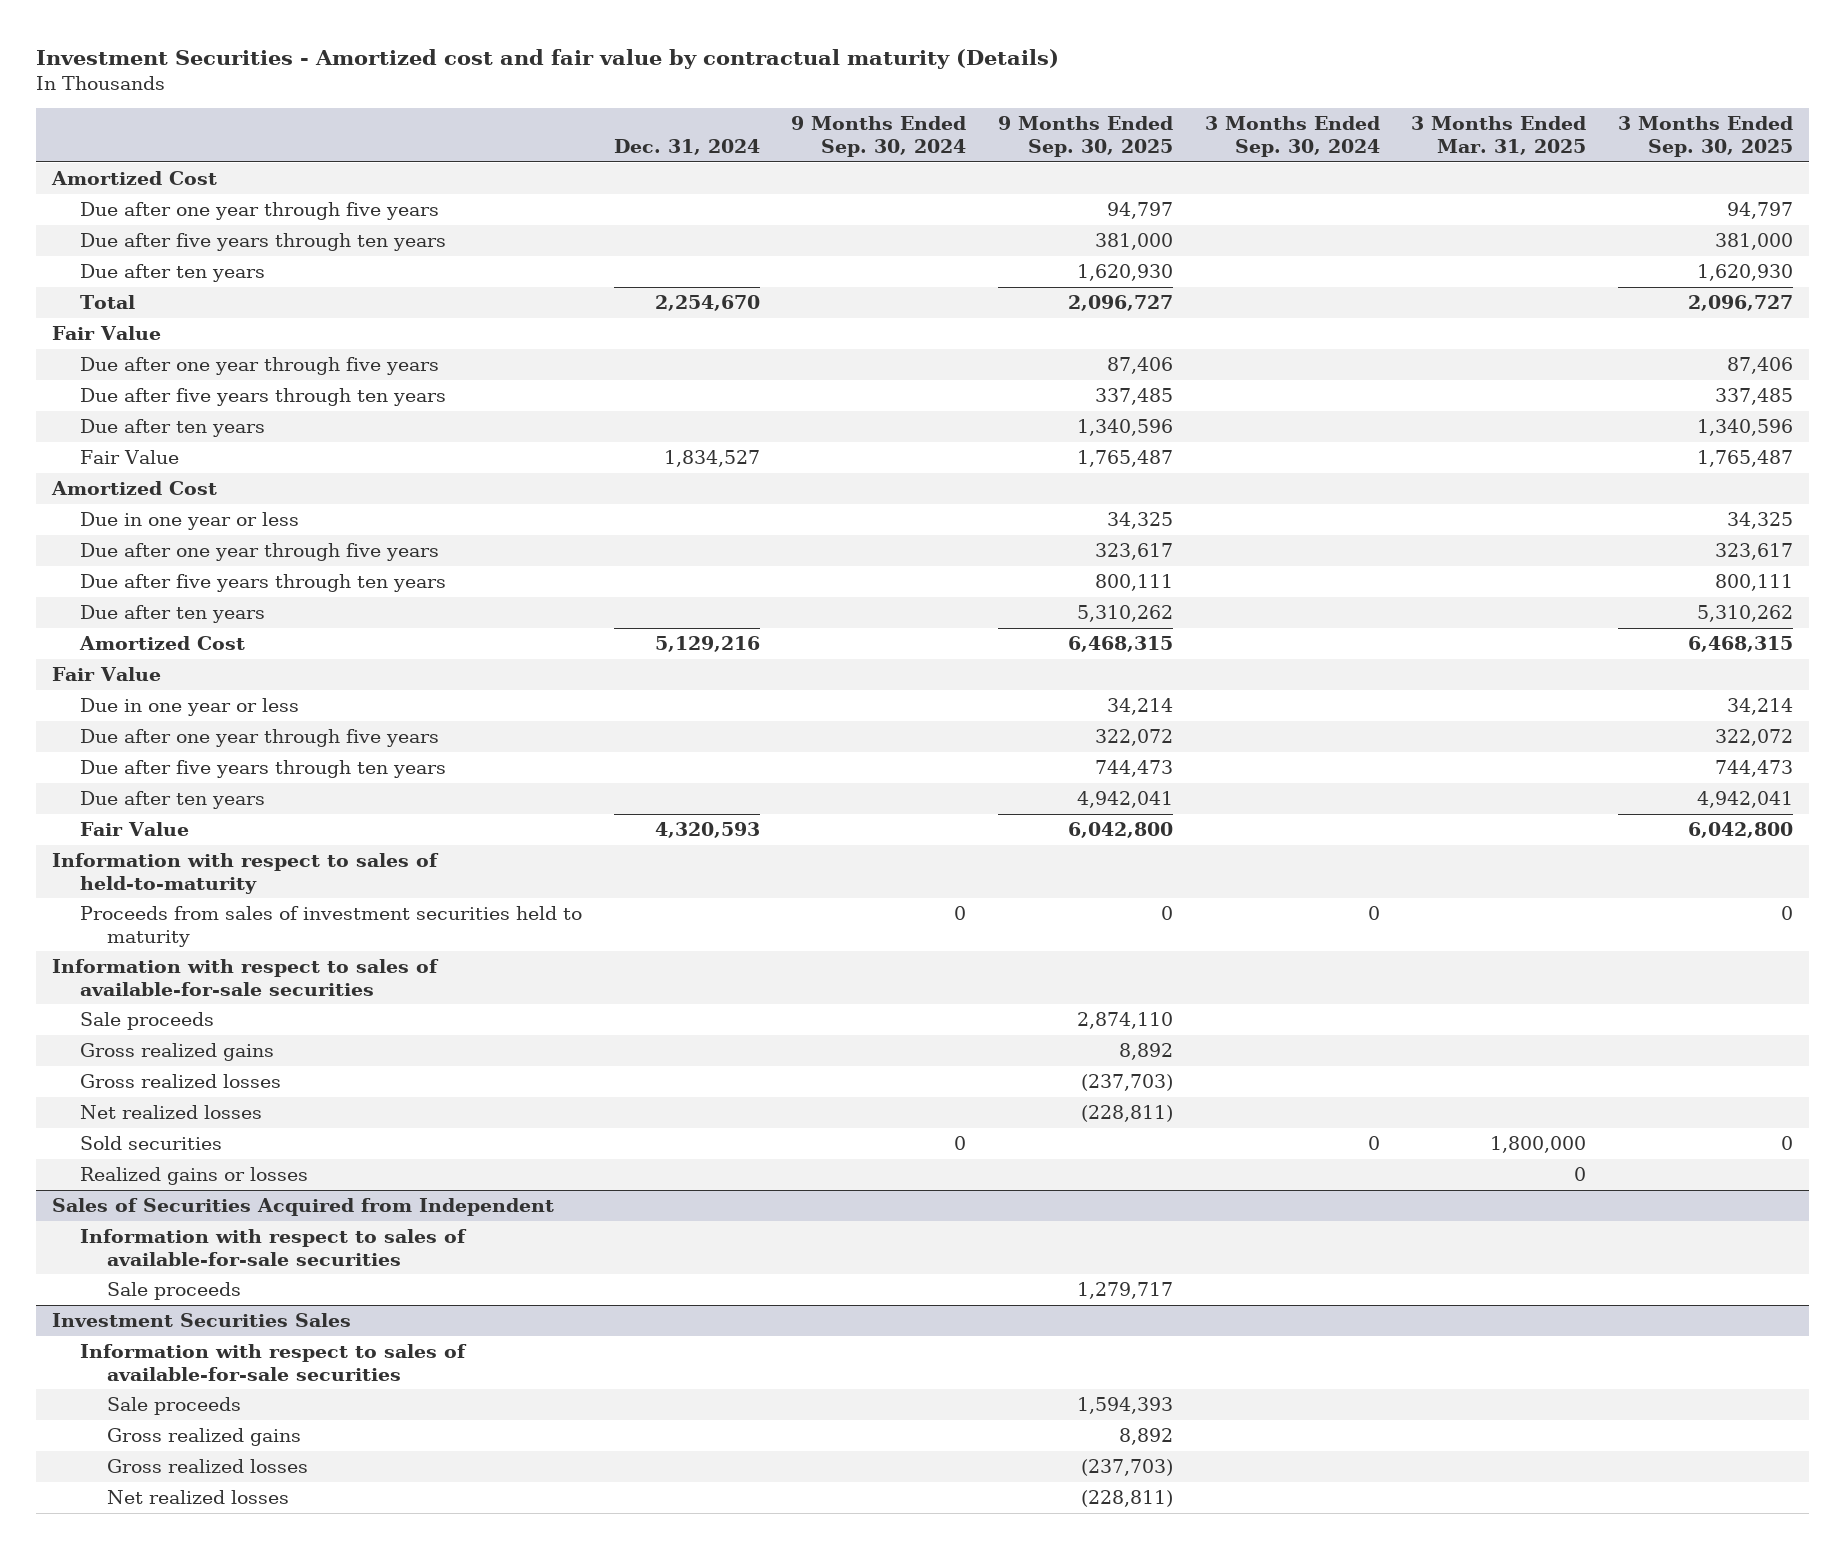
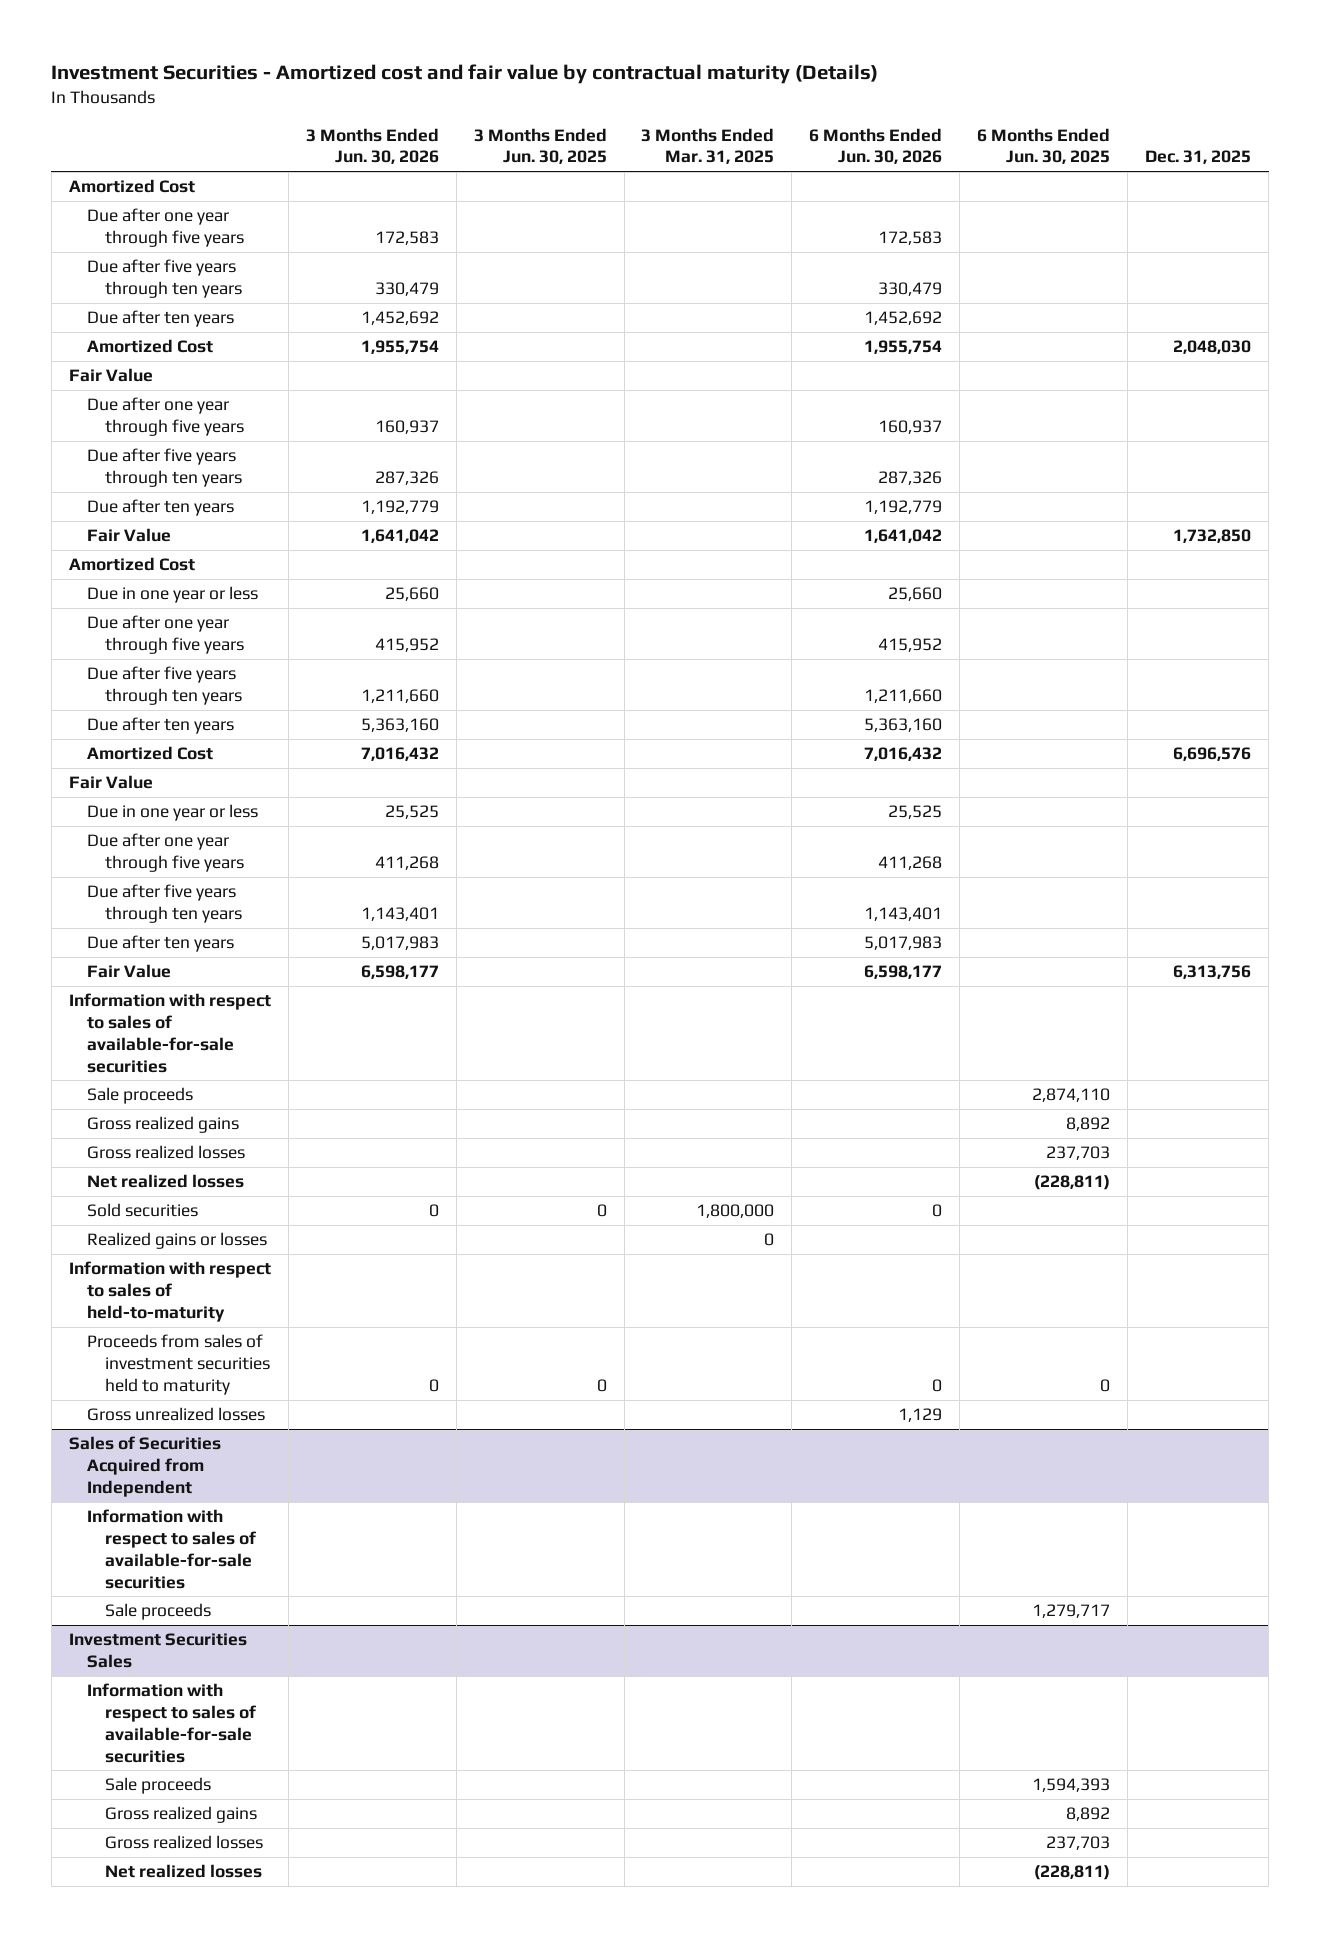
[613,139,760,156] Dec. 31, 2024 -> none
[791,116,967,158] 9 Months Ended Sep. 30, 2024 -> none
[997,116,1173,158] 9 Months Ended Sep. 30, 2025 -> none
[1204,116,1380,158] 3 Months Ended Sep. 30, 2024 -> none
[1618,116,1794,158] 3 Months Ended Sep. 30, 2025 -> none
none -> [305,127,439,165] 3 Months Ended Jun. 30, 2026
none -> [473,127,607,165] 3 Months Ended Jun. 30, 2025
none -> [809,127,943,165] 6 Months Ended Jun. 30, 2026
none -> [977,127,1111,165] 6 Months Ended Jun. 30, 2025
none -> [1145,150,1252,165] Dec. 31, 2025
[79,295,135,310] Total -> [86,339,213,354] Amortized Cost
[52,853,440,894] Information with respect to sales of held-to-maturity -> [68,1261,271,1322] Information with respect to sales of held-to-maturity
[79,906,582,947] Proceeds from sales of investment securities held to maturity -> [86,1334,270,1395] Proceeds from sales of investment securities held to maturity
none -> [86,1407,265,1422] Gross unrealized losses

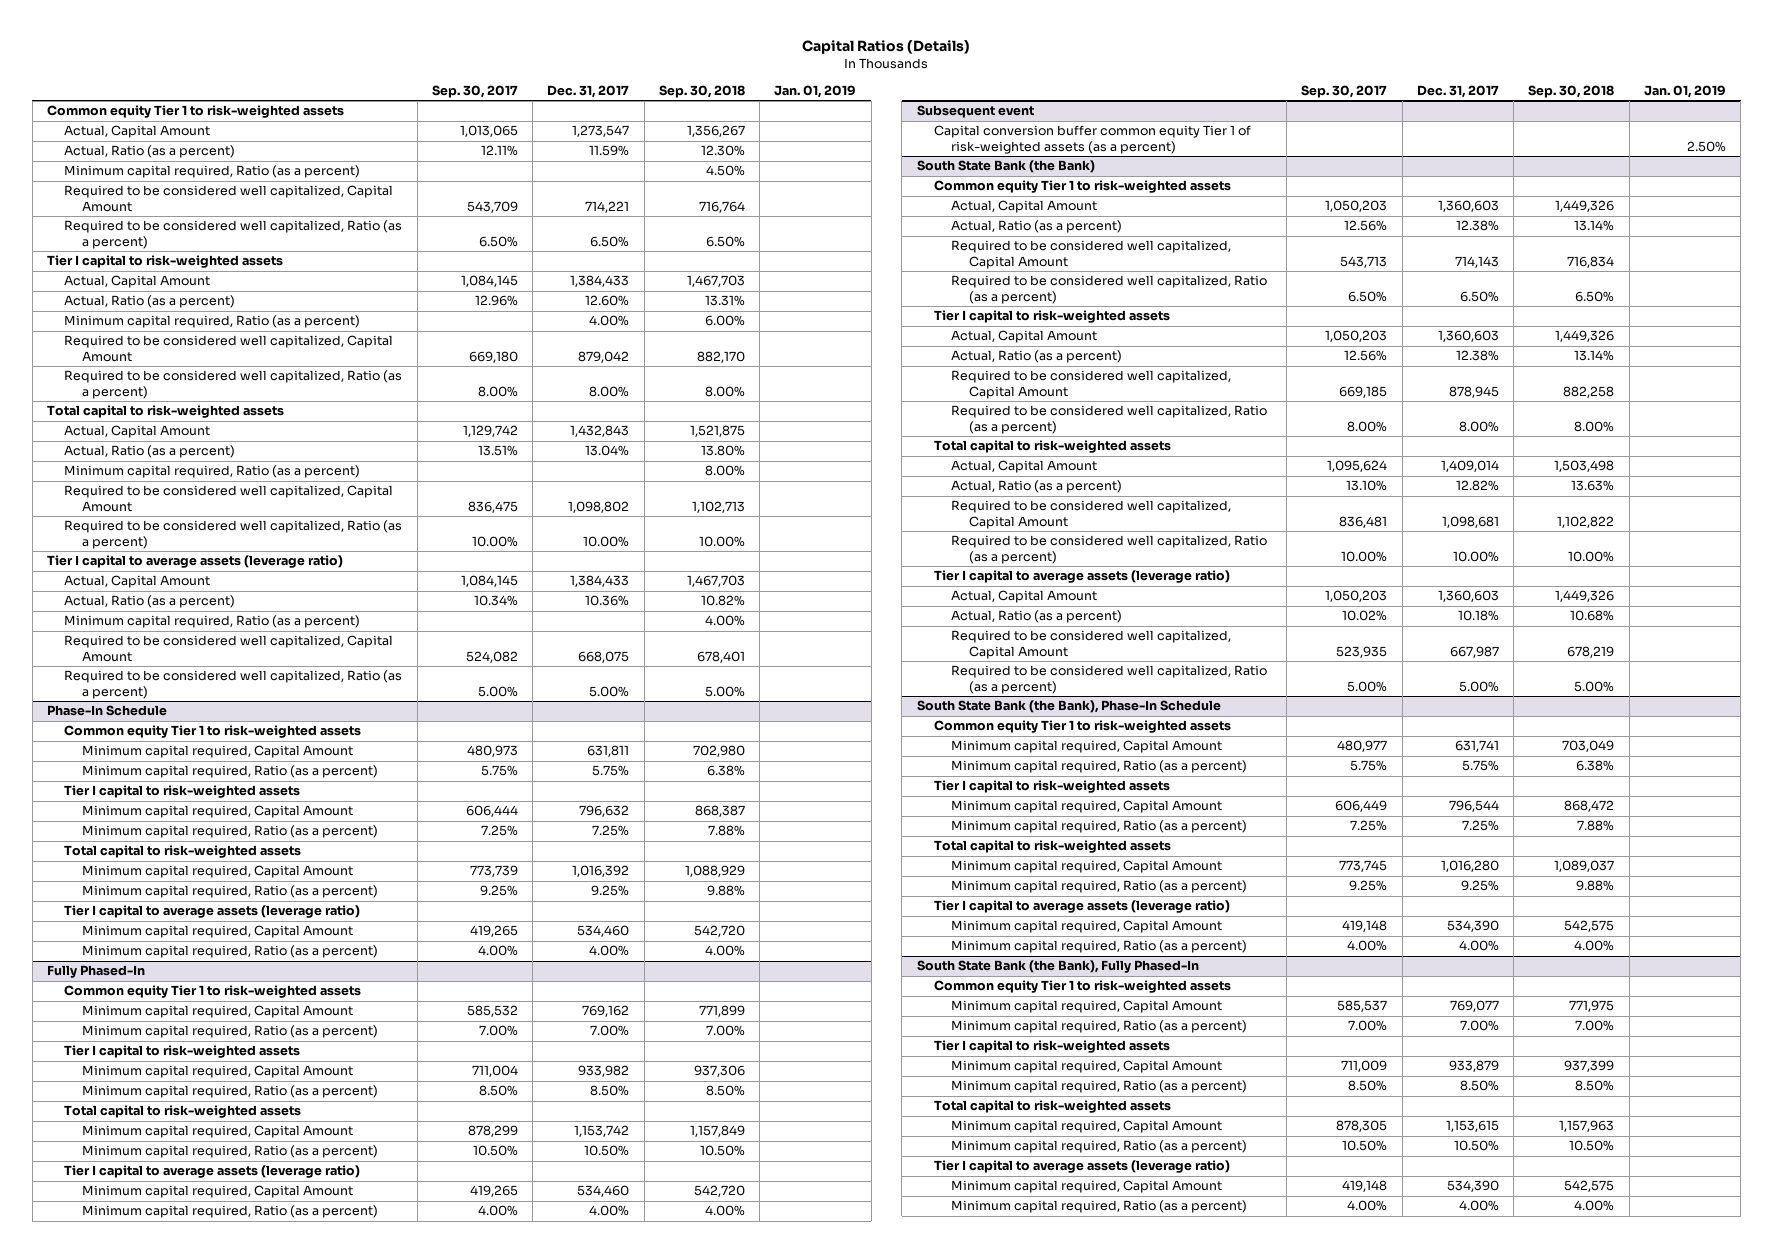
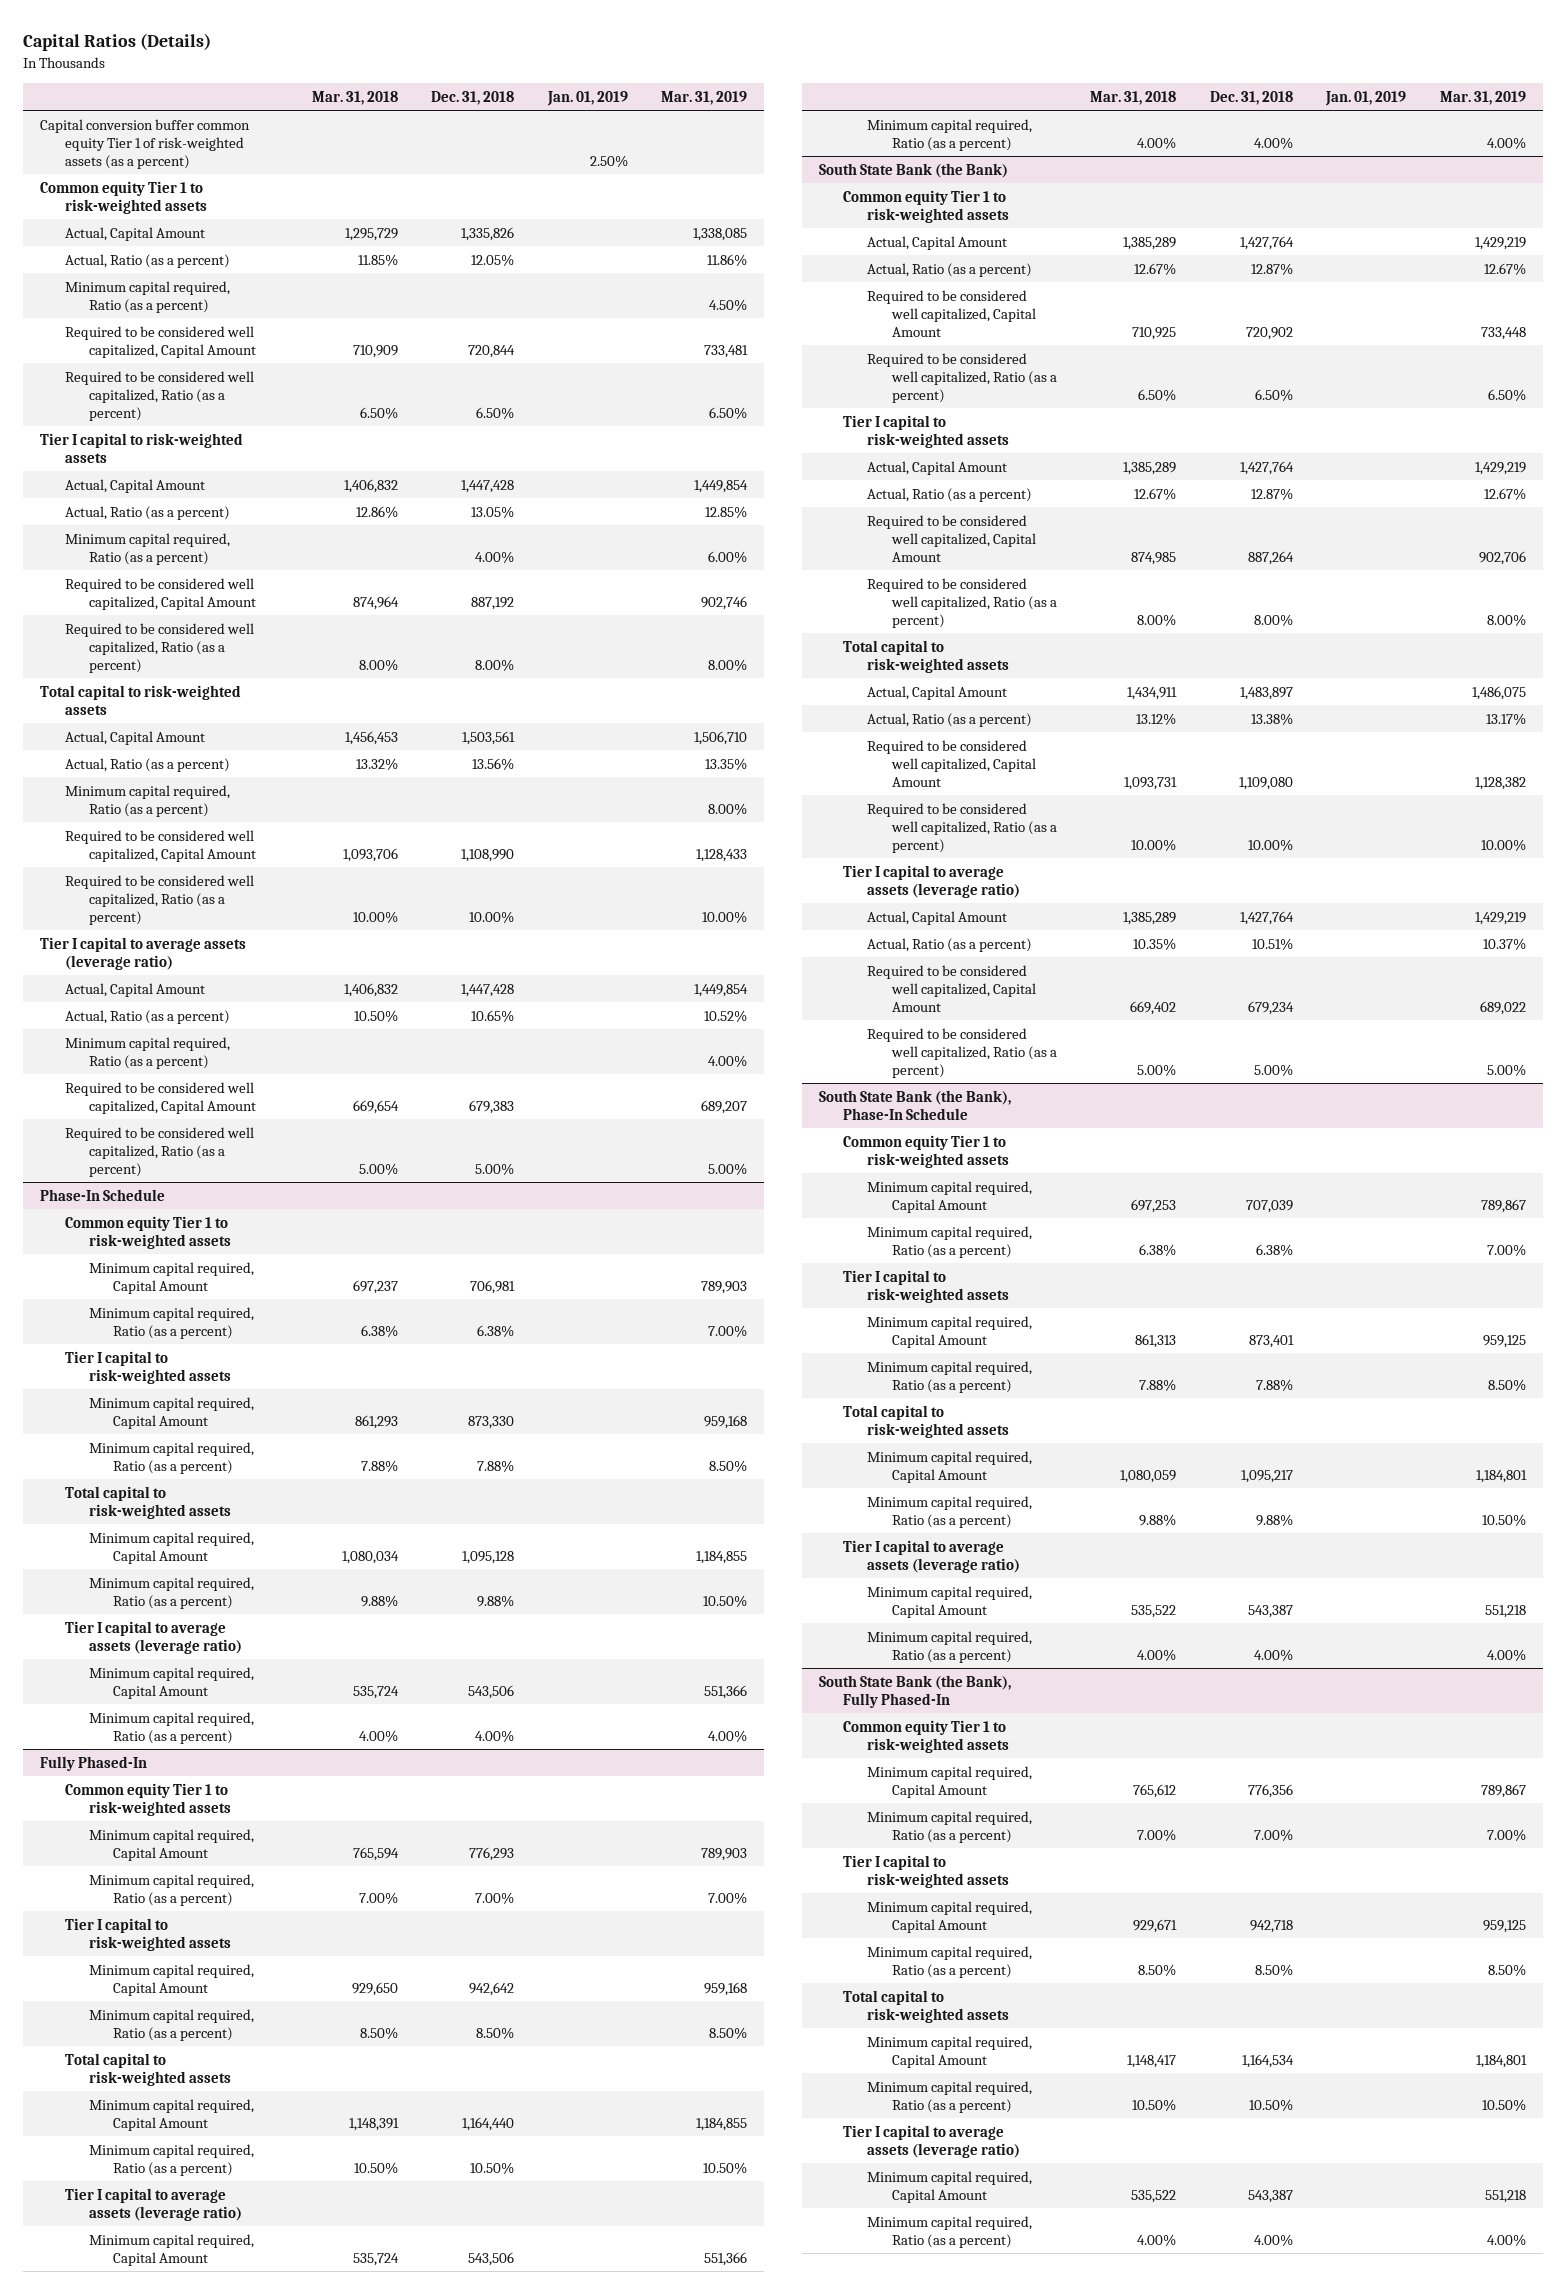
[431,84,518,98] Sep. 30, 2017 -> none
[547,84,630,98] Dec. 31, 2017 -> none
[658,84,745,98] Sep. 30, 2018 -> none
none -> [311,90,398,105] Mar. 31, 2018
none -> [431,90,515,105] Dec. 31, 2018
none -> [661,90,748,105] Mar. 31, 2019
none -> [40,118,251,169] Capital conversion buffer common equity Tier 1 of risk-weighted assets (as a percent)
[916,105,1034,119] Subsequent event -> none
[934,125,1252,154] Capital conversion buffer common equity Tier 1 of risk-weighted assets (as a percent) -> none

